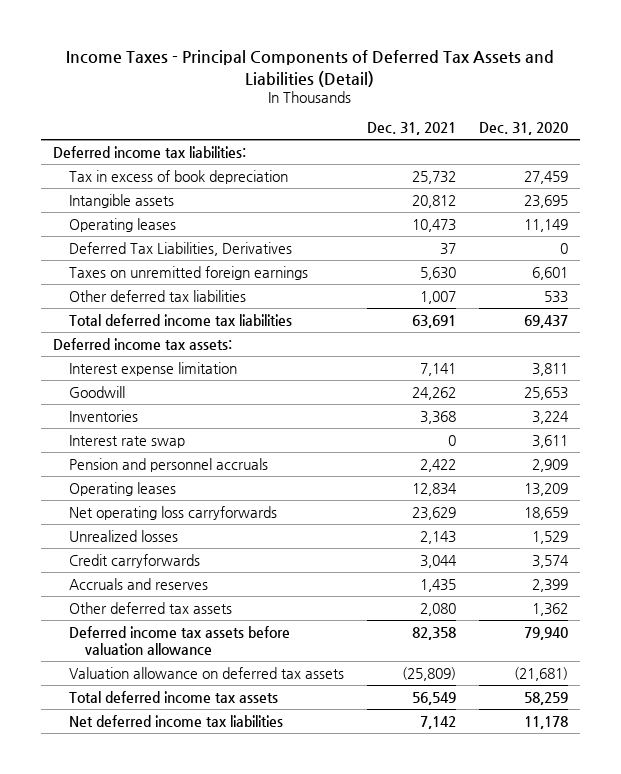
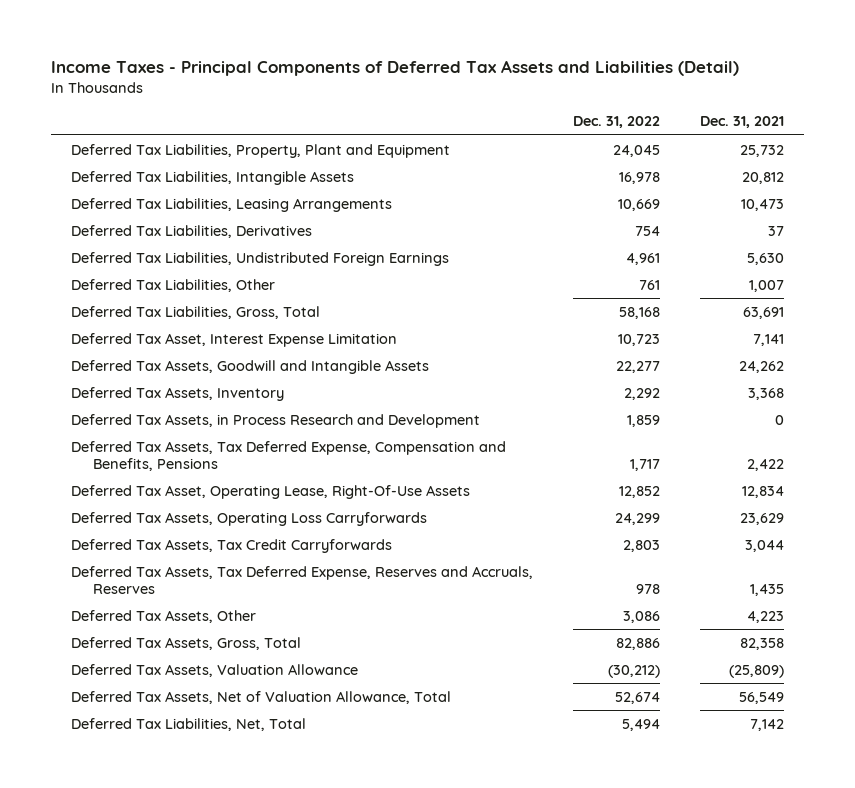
[479,122,569,136] Dec. 31, 2020 -> none
none -> [572,116,660,129] Dec. 31, 2022
[52,145,246,158] Deferred income tax liabilities: -> none
[68,169,288,184] Tax in excess of book depreciation -> [70,143,450,158] Deferred Tax Liabilities, Property, Plant and Equipment
[68,193,174,208] Intangible assets -> [70,170,354,185] Deferred Tax Liabilities, Intangible Assets
[68,217,176,232] Operating leases -> [70,197,392,212] Deferred Tax Liabilities, Leasing Arrangements
[52,337,232,350] Deferred income tax assets: -> none
[68,434,185,448] Interest rate swap -> none
[68,529,178,542] Unrealized losses -> none
[68,265,308,280] Taxes on unremitted foreign earnings -> [70,251,449,266] Deferred Tax Liabilities, Undistributed Foreign Earnings
[68,289,246,302] Other deferred tax liabilities -> [70,278,275,292] Deferred Tax Liabilities, Other
[68,313,292,326] Total deferred income tax liabilities -> [70,305,320,319] Deferred Tax Liabilities, Gross, Total
[68,361,237,376] Interest expense limitation -> [70,332,397,347] Deferred Tax Asset, Interest Expense Limitation
[68,385,125,398] Goodwill -> [70,359,429,374] Deferred Tax Assets, Goodwill and Intangible Assets
[68,409,138,422] Inventories -> [70,386,284,401] Deferred Tax Assets, Inventory
none -> [70,413,480,428] Deferred Tax Assets, in Process Research and Development
[68,457,268,472] Pension and personnel accruals -> [70,440,506,472] Deferred Tax Assets, Tax Deferred Expense, Compensation and Benefits, Pensions
[68,481,176,496] Operating leases -> [70,484,470,499] Deferred Tax Asset, Operating Lease, Right-Of-Use Assets
[68,505,277,520] Net operating loss carryforwards -> [70,511,427,526] Deferred Tax Assets, Operating Loss Carryforwards
[68,553,200,568] Credit carryforwards -> [70,538,392,553] Deferred Tax Assets, Tax Credit Carryforwards
[68,577,208,590] Accruals and reserves -> [70,565,533,595] Deferred Tax Assets, Tax Deferred Expense, Reserves and Accruals, Reserves
[68,601,232,614] Other deferred tax assets -> [70,609,256,623] Deferred Tax Assets, Other
[419,602,456,616] 2,080 -> [746,610,784,623] 4,223
[68,625,290,656] Deferred income tax assets before valuation allowance -> [70,636,301,650] Deferred Tax Assets, Gross, Total
[68,666,344,679] Valuation allowance on deferred tax assets -> [70,663,358,677] Deferred Tax Assets, Valuation Allowance
[68,690,278,703] Total deferred income tax assets -> [70,690,451,704] Deferred Tax Assets, Net of Valuation Allowance, Total
[68,714,283,727] Net deferred income tax liabilities -> [70,717,306,731] Deferred Tax Liabilities, Net, Total

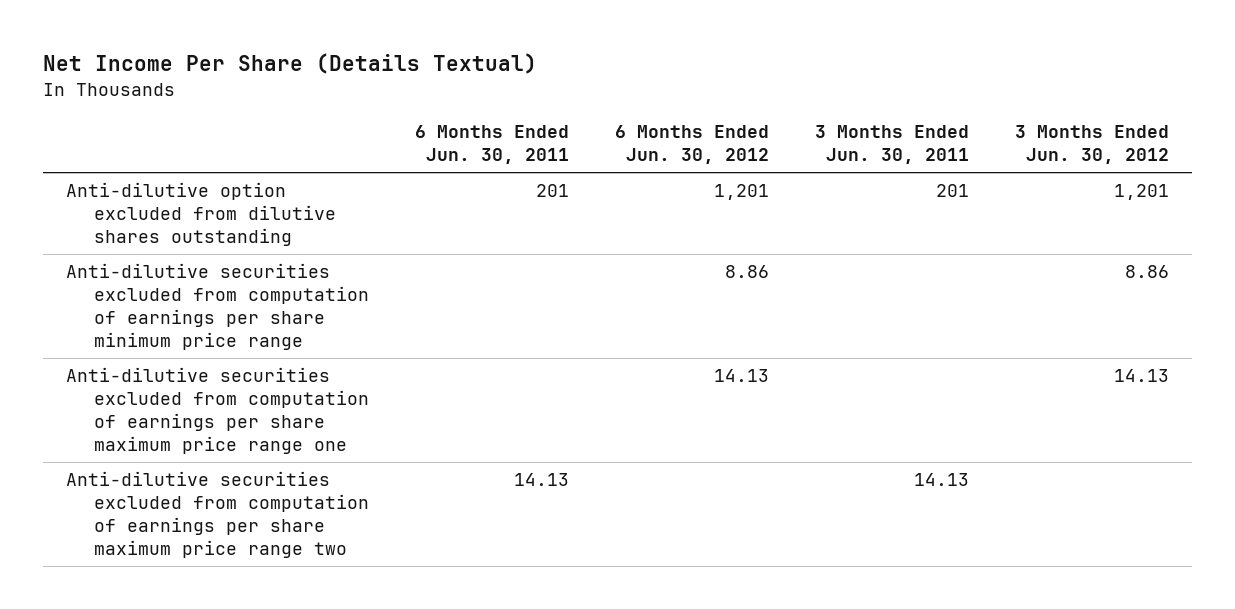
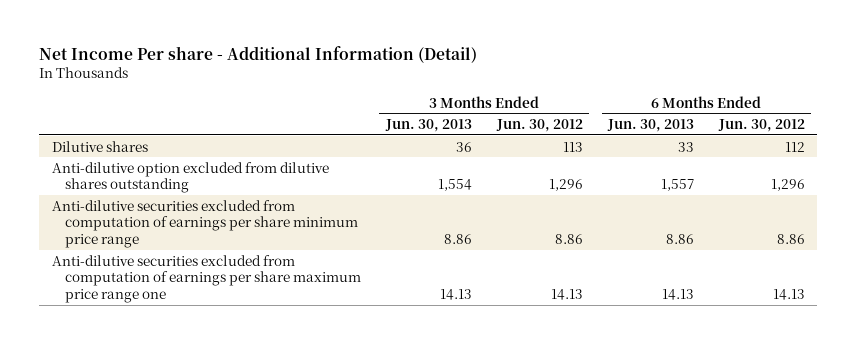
[43,53,538,75] Net Income Per Share (Details Textual) -> [39,46,478,64] Net Income Per share - Additional Information (Detail)
[415,125,570,164] 6 Months Ended Jun. 30, 2011 -> none
[815,125,970,164] 3 Months Ended Jun. 30, 2011 -> none
none -> [384,118,472,132] Jun. 30, 2013
none -> [606,118,694,132] Jun. 30, 2013
none -> [51,140,148,152] Dilutive shares
[714,184,770,201] 1,201 -> [770,179,805,192] 1,296
[1114,184,1170,201] 1,201 -> [548,179,583,192] 1,296
[66,471,370,558] Anti-dilutive securities excluded from computation of earnings per share maximum price range two -> none

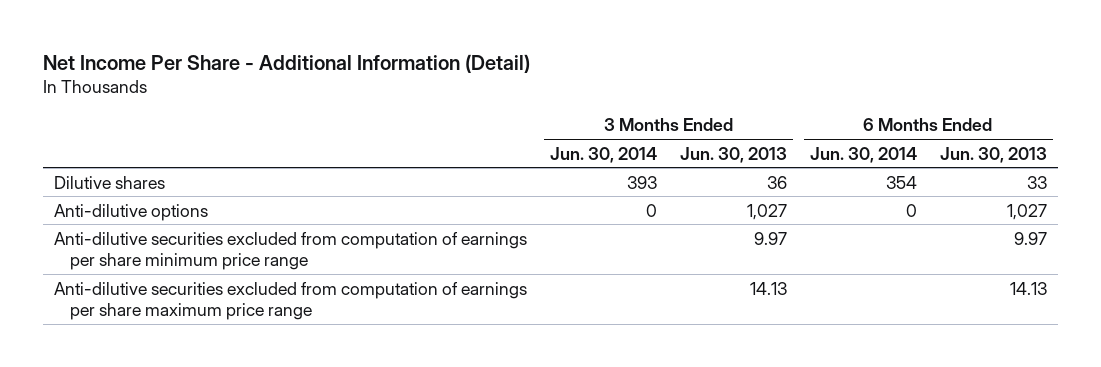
[39,46,478,64] Net Income Per share - Additional Information (Detail) -> [42,53,530,73] Net Income Per Share - Additional Information (Detail)
[495,118,583,132] Jun. 30, 2012 -> none
[717,118,805,132] Jun. 30, 2012 -> none
none -> [550,146,658,163] Jun. 30, 2014
none -> [809,146,917,163] Jun. 30, 2014
[51,161,329,194] Anti-dilutive option excluded from dilutive shares outstanding -> [54,203,209,221] Anti-dilutive options
[437,179,472,192] 1,554 -> [747,203,788,220] 1,027
[660,179,694,192] 1,557 -> [1006,203,1047,220] 1,027
[443,234,472,245] 8.86 -> [754,231,788,245] 9.97
[665,234,694,245] 8.86 -> [1013,231,1047,245] 9.97
[51,254,361,304] Anti-dilutive securities excluded from computation of earnings per share maximum price range one -> [54,281,528,321] Anti-dilutive securities excluded from computation of earnings per share maximum price range

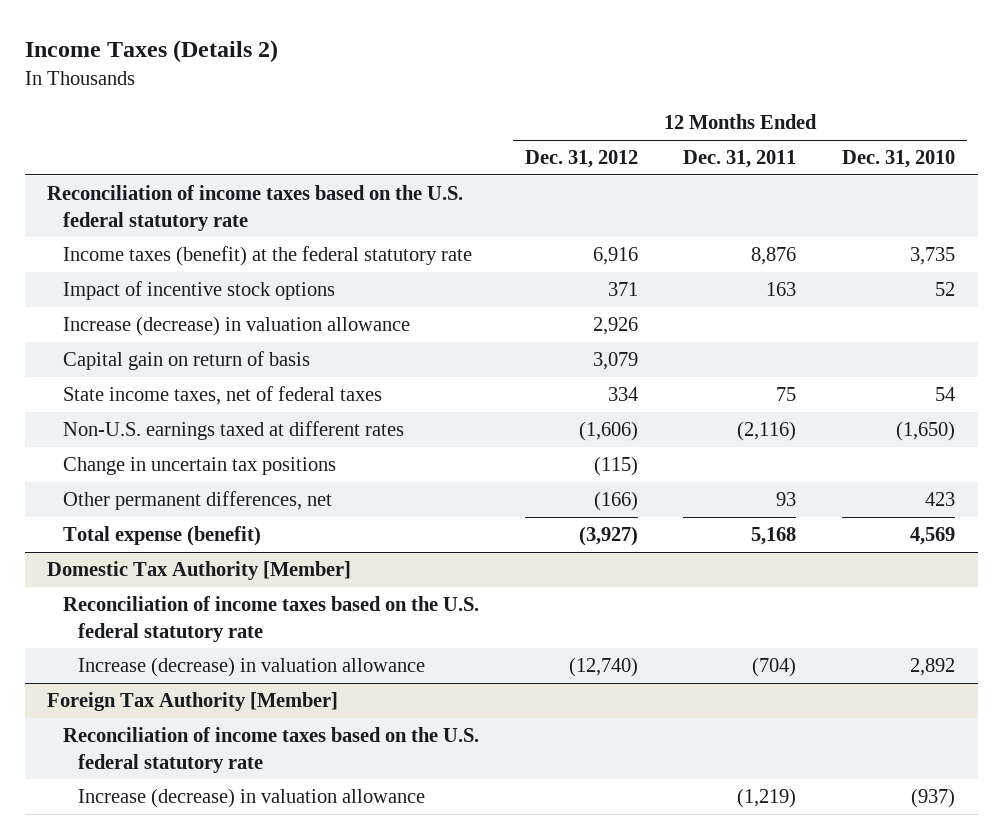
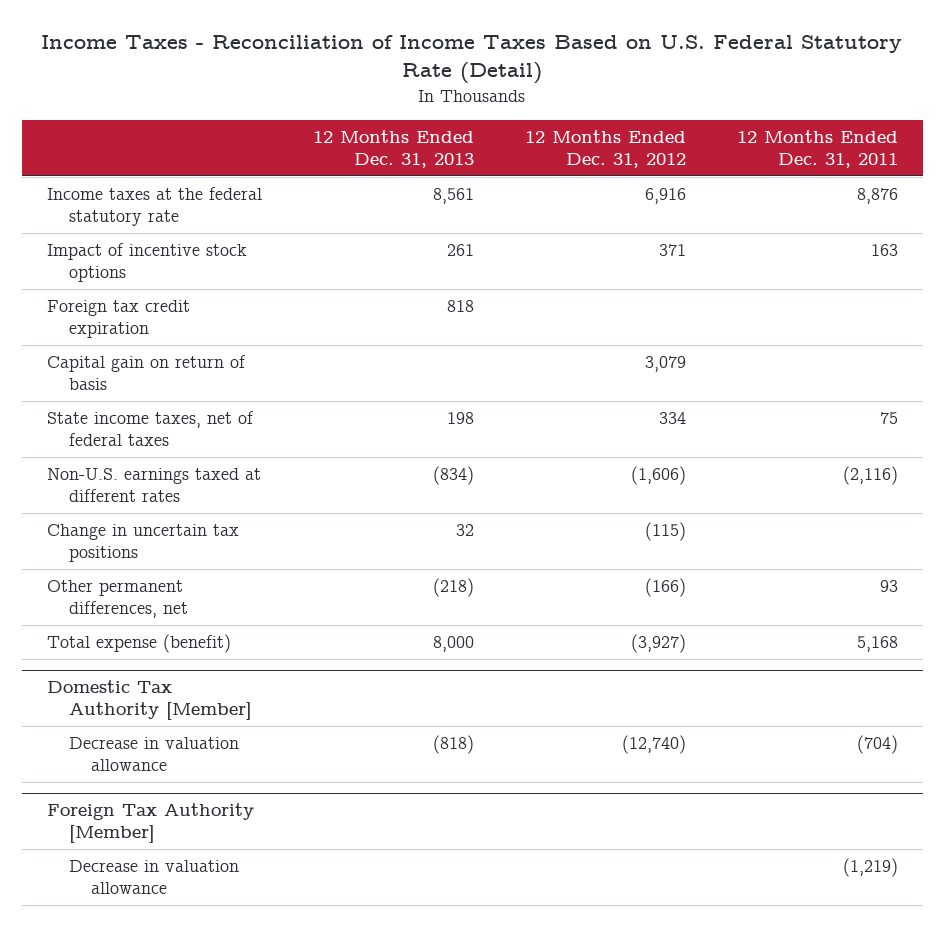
[24,39,278,63] Income Taxes (Details 2) -> [41,35,903,85] Income Taxes - Reconciliation of Income Taxes Based on U.S. Federal Statutory Rate (Detail)
[842,150,956,169] Dec. 31, 2010 -> none
none -> [312,129,474,169] 12 Months Ended Dec. 31, 2013
[47,185,464,231] Reconciliation of income taxes based on the U.S. federal statutory rate -> none
[62,246,472,267] Income taxes (benefit) at the federal statutory rate -> [47,187,263,227] Income taxes at the federal statutory rate
[62,316,410,337] Increase (decrease) in valuation allowance -> none
none -> [47,300,191,339] Foreign tax credit expiration
[62,596,479,642] Reconciliation of income taxes based on the U.S. federal statutory rate -> none
[77,657,425,678] Increase (decrease) in valuation allowance -> [68,737,239,772] Decrease in valuation allowance
[62,727,479,773] Reconciliation of income taxes based on the U.S. federal statutory rate -> none
[77,788,425,809] Increase (decrease) in valuation allowance -> [68,860,239,895] Decrease in valuation allowance

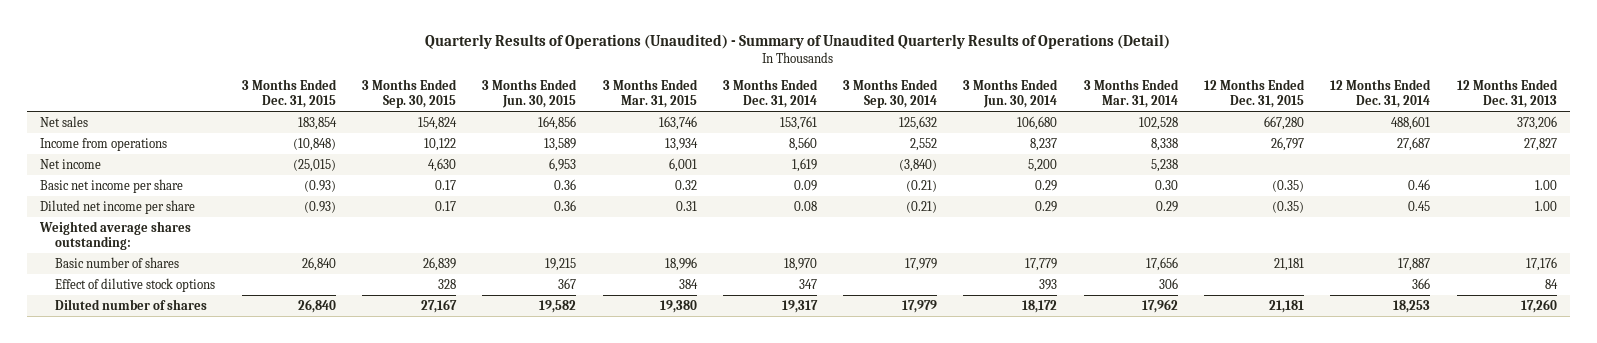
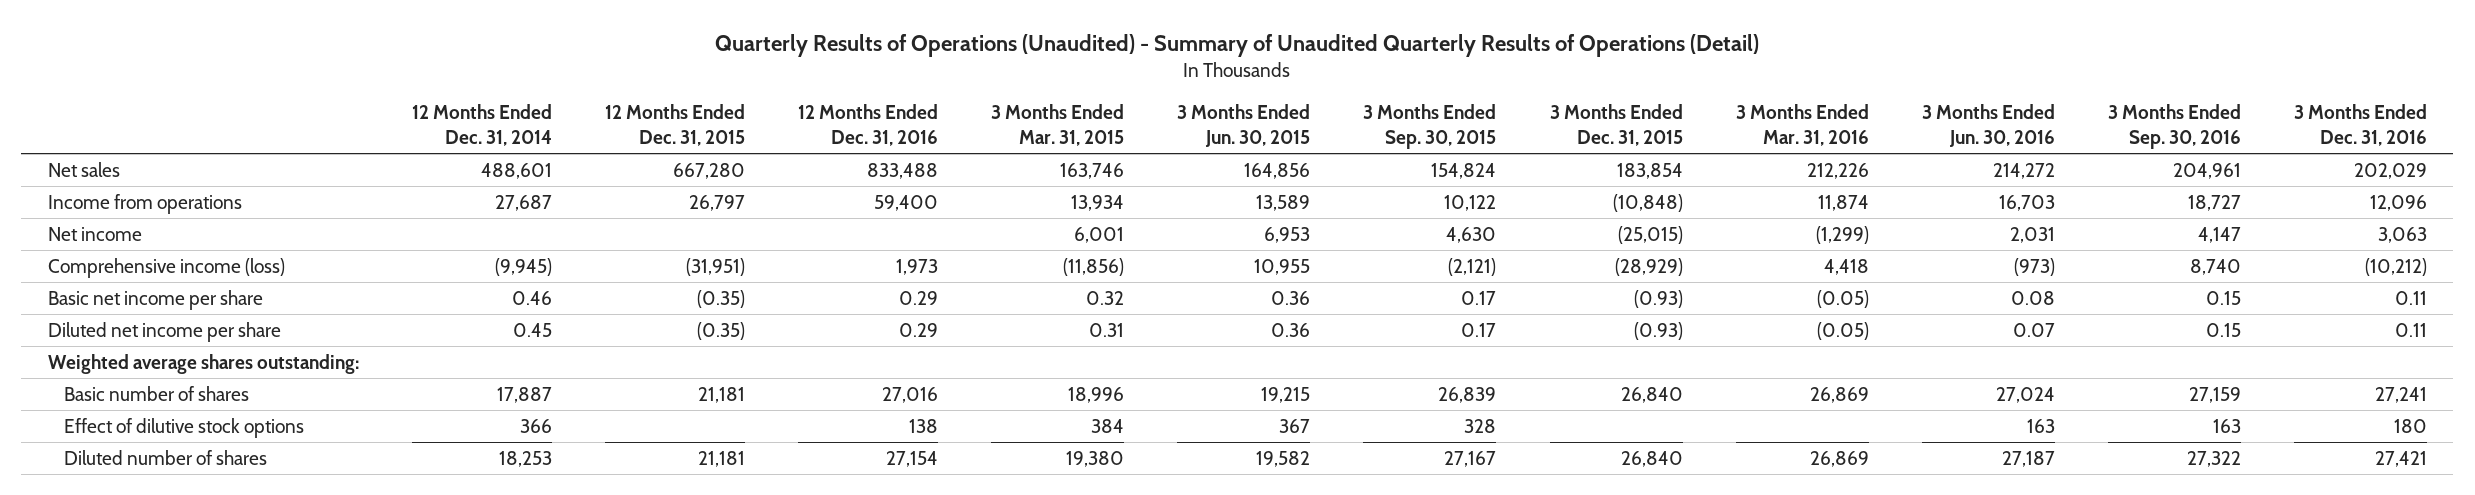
[722,79,818,108] 3 Months Ended Dec. 31, 2014 -> none
[843,79,939,108] 3 Months Ended Sep. 30, 2014 -> none
[963,79,1059,108] 3 Months Ended Jun. 30, 2014 -> none
[1083,79,1179,108] 3 Months Ended Mar. 31, 2014 -> none
[1456,79,1558,108] 12 Months Ended Dec. 31, 2013 -> none
none -> [798,104,939,146] 12 Months Ended Dec. 31, 2016
none -> [1735,104,1869,146] 3 Months Ended Mar. 31, 2016
none -> [1921,104,2055,147] 3 Months Ended Jun. 30, 2016
none -> [2107,104,2241,149] 3 Months Ended Sep. 30, 2016
none -> [2293,104,2427,146] 3 Months Ended Dec. 31, 2016
none -> [47,257,285,278] Comprehensive income (loss)

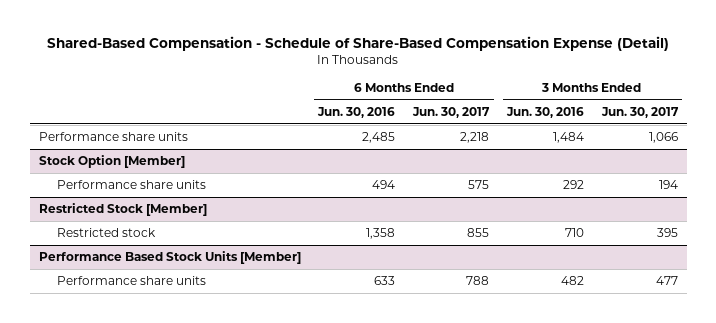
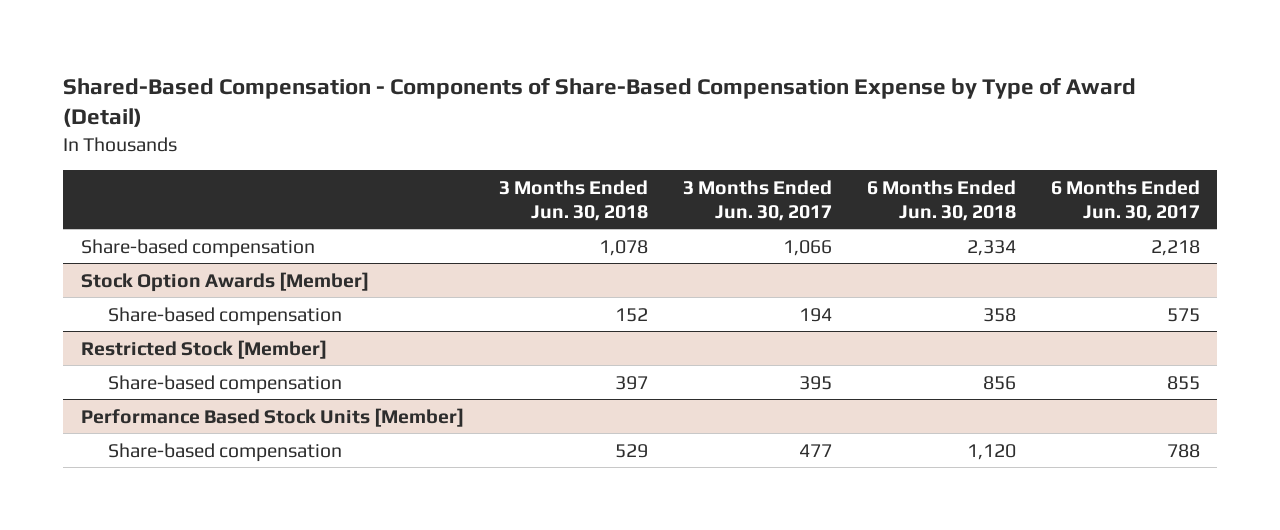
[47,36,670,52] Shared-Based Compensation - Schedule of Share-Based Compensation Expense (Detail) -> [63,77,1137,128] Shared-Based Compensation - Components of Share-Based Compensation Expense by Type of Award (Detail)
[317,106,396,118] Jun. 30, 2016 -> none
[506,106,585,118] Jun. 30, 2016 -> none
none -> [498,179,648,221] 3 Months Ended Jun. 30, 2018
none -> [866,179,1016,221] 6 Months Ended Jun. 30, 2018
[38,132,188,142] Performance share units -> [80,238,315,258] Share-based compensation
[38,155,185,169] Stock Option [Member] -> [80,271,369,292] Stock Option Awards [Member]
[56,180,206,190] Performance share units -> [108,306,343,326] Share-based compensation
[56,228,156,238] Restricted stock -> [108,374,343,394] Share-based compensation
[56,276,206,286] Performance share units -> [108,442,343,462] Share-based compensation

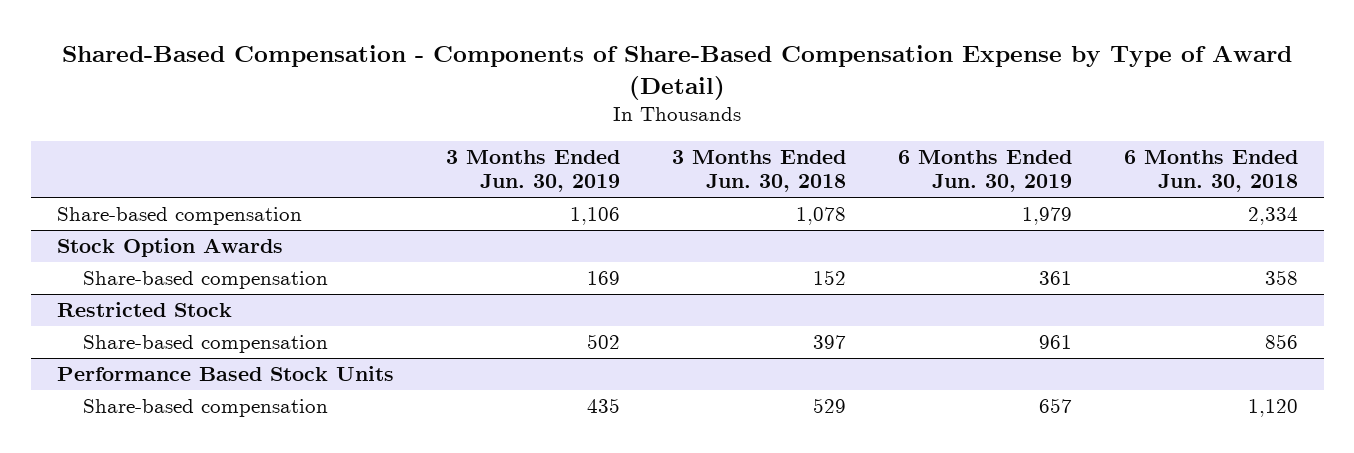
[682,179,832,221] 3 Months Ended Jun. 30, 2017 -> none
[1050,179,1200,221] 6 Months Ended Jun. 30, 2017 -> none
none -> [445,150,620,193] 3 Months Ended Jun. 30, 2019
none -> [897,150,1072,193] 6 Months Ended Jun. 30, 2019
[80,271,369,292] Stock Option Awards [Member] -> [56,237,283,257] Stock Option Awards
[80,339,327,359] Restricted Stock [Member] -> [56,301,232,317] Restricted Stock
[80,407,464,427] Performance Based Stock Units [Member] -> [56,365,394,381] Performance Based Stock Units

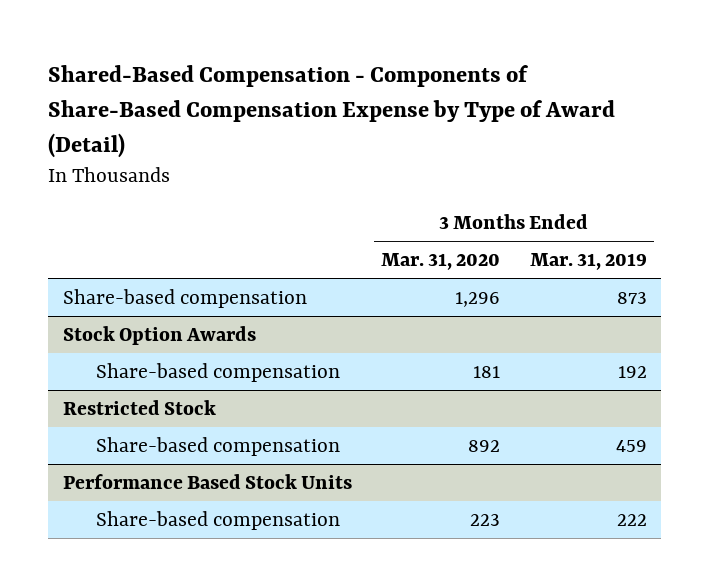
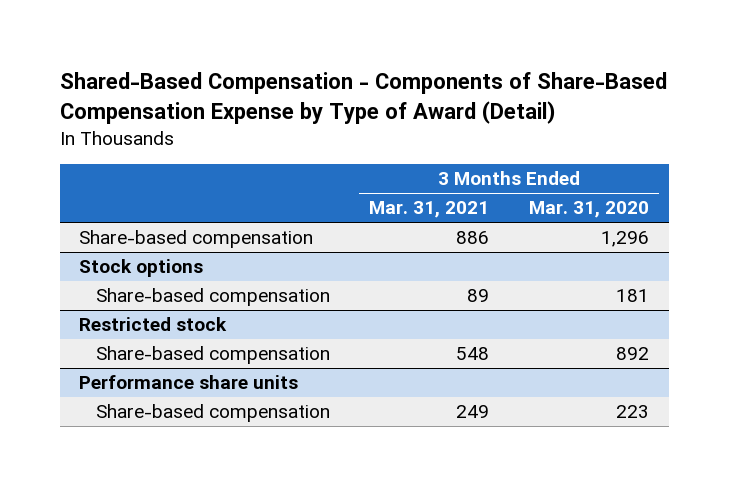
[529,253,647,271] Mar. 31, 2019 -> none
none -> [369,201,490,219] Mar. 31, 2021
[62,325,256,345] Stock Option Awards -> [79,259,204,278] Stock options
[62,399,216,415] Restricted Stock -> [79,317,228,332] Restricted stock
[62,473,352,489] Performance Based Stock Units -> [79,375,299,390] Performance share units

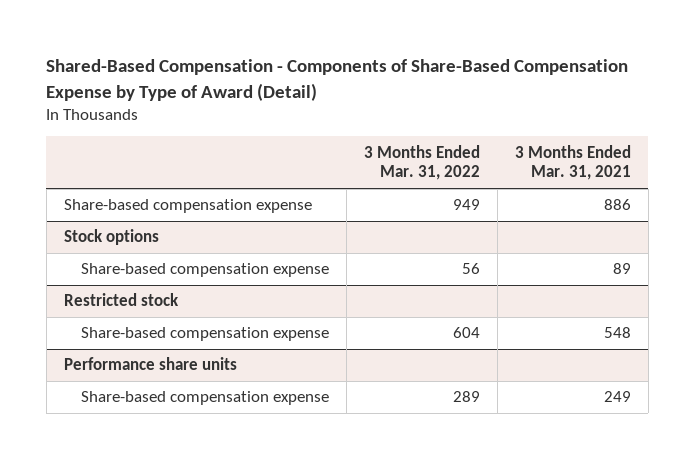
[529,201,650,219] Mar. 31, 2020 -> none
none -> [364,144,481,181] 3 Months Ended Mar. 31, 2022
[79,230,314,249] Share-based compensation -> [63,199,312,214] Share-based compensation expense
[95,288,330,307] Share-based compensation -> [81,263,330,278] Share-based compensation expense
[95,346,330,365] Share-based compensation -> [81,327,330,342] Share-based compensation expense
[95,404,330,423] Share-based compensation -> [81,391,330,406] Share-based compensation expense

